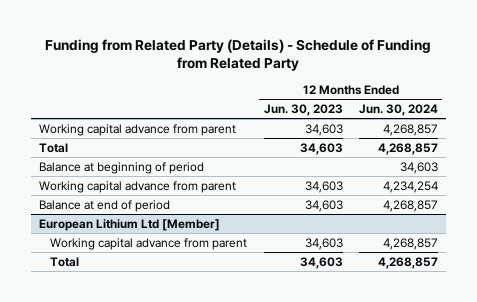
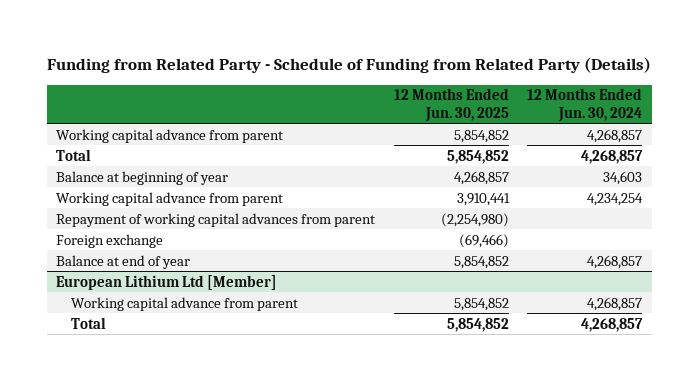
[45,38,432,72] Funding from Related Party (Details) - Schedule of Funding from Related Party -> [47,56,652,73] Funding from Related Party - Schedule of Funding from Related Party (Details)
[263,104,343,117] Jun. 30, 2023 -> none
none -> [393,88,509,122] 12 Months Ended Jun. 30, 2025
[39,161,205,174] Balance at beginning of period -> [56,170,229,185] Balance at beginning of year
none -> [56,212,376,227] Repayment of working capital advances from parent
none -> [56,233,164,248] Foreign exchange
[39,199,171,212] Balance at end of period -> [56,254,191,269] Balance at end of year

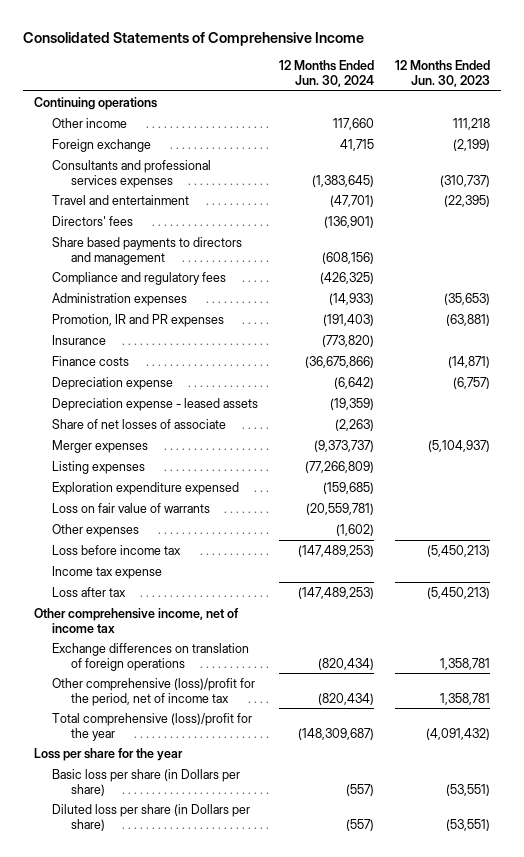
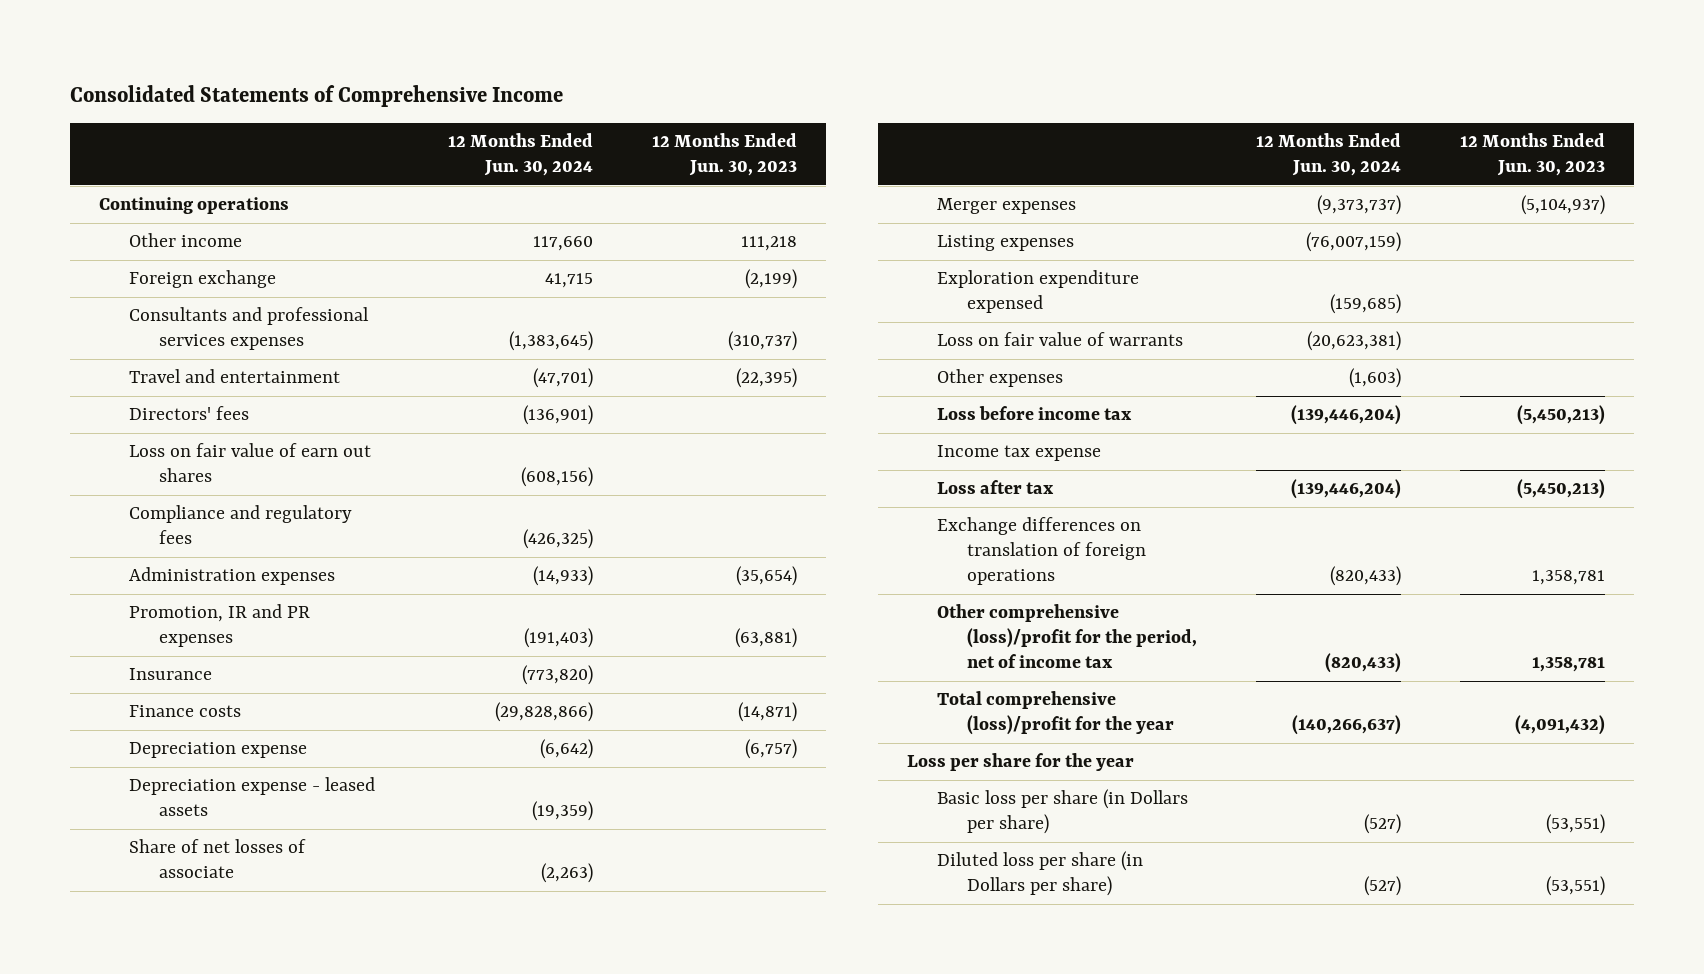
[52,237,243,265] Share based payments to directors and management -> [129,443,372,483] Loss on fair value of earn out shares
[444,293,491,306] (35,653) -> [735,566,797,587] (35,654)
[305,356,375,369] (36,675,866) -> [494,702,593,723] (29,828,866)
[305,461,375,474] (77,266,809) -> [1305,232,1401,253] (76,007,159)
[306,503,375,516] (20,559,781) -> [1306,331,1401,352] (20,623,381)
[336,524,375,537] (1,602) -> [1348,368,1401,389] (1,603)
[298,545,375,558] (147,489,253) -> [1290,405,1401,426] (139,446,204)
[33,608,239,633] Other comprehensive income, net of income tax -> none
[298,587,375,600] (147,489,253) -> [1290,479,1401,500] (139,446,204)
[318,657,375,670] (820,434) -> [1329,566,1401,587] (820,433)
[318,692,375,705] (820,434) -> [1324,653,1401,674] (820,433)
[298,727,375,740] (148,309,687) -> [1291,715,1401,736] (140,266,637)
[346,783,375,796] (557) -> [1363,814,1401,835] (527)
[346,818,375,831] (557) -> [1363,876,1401,897] (527)

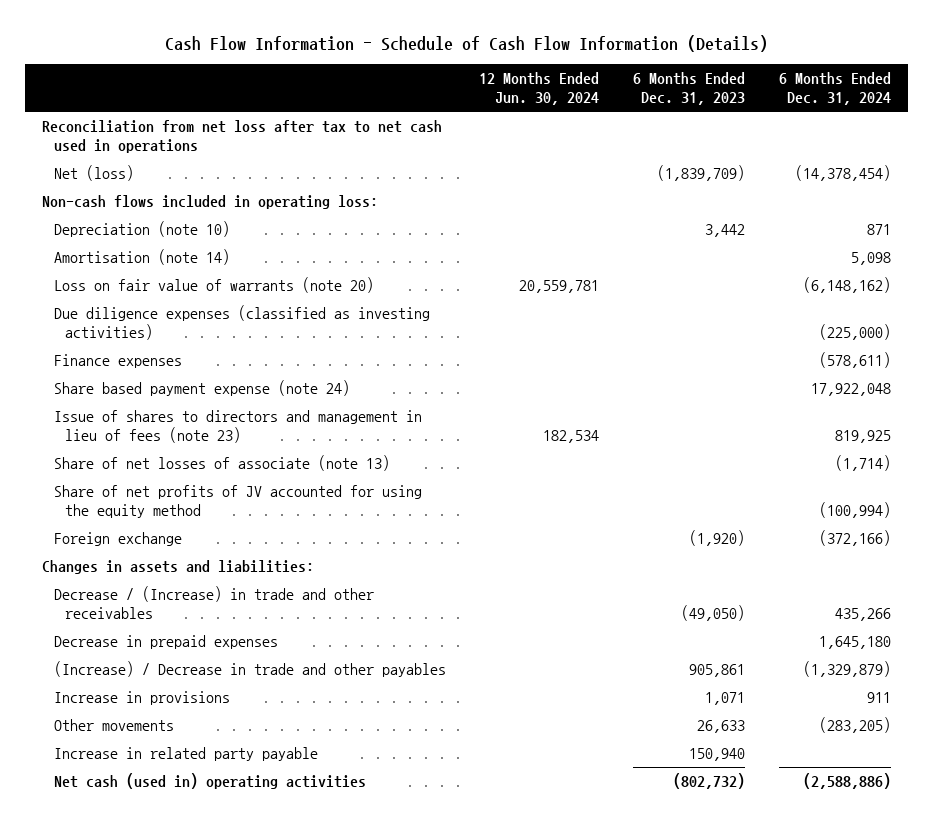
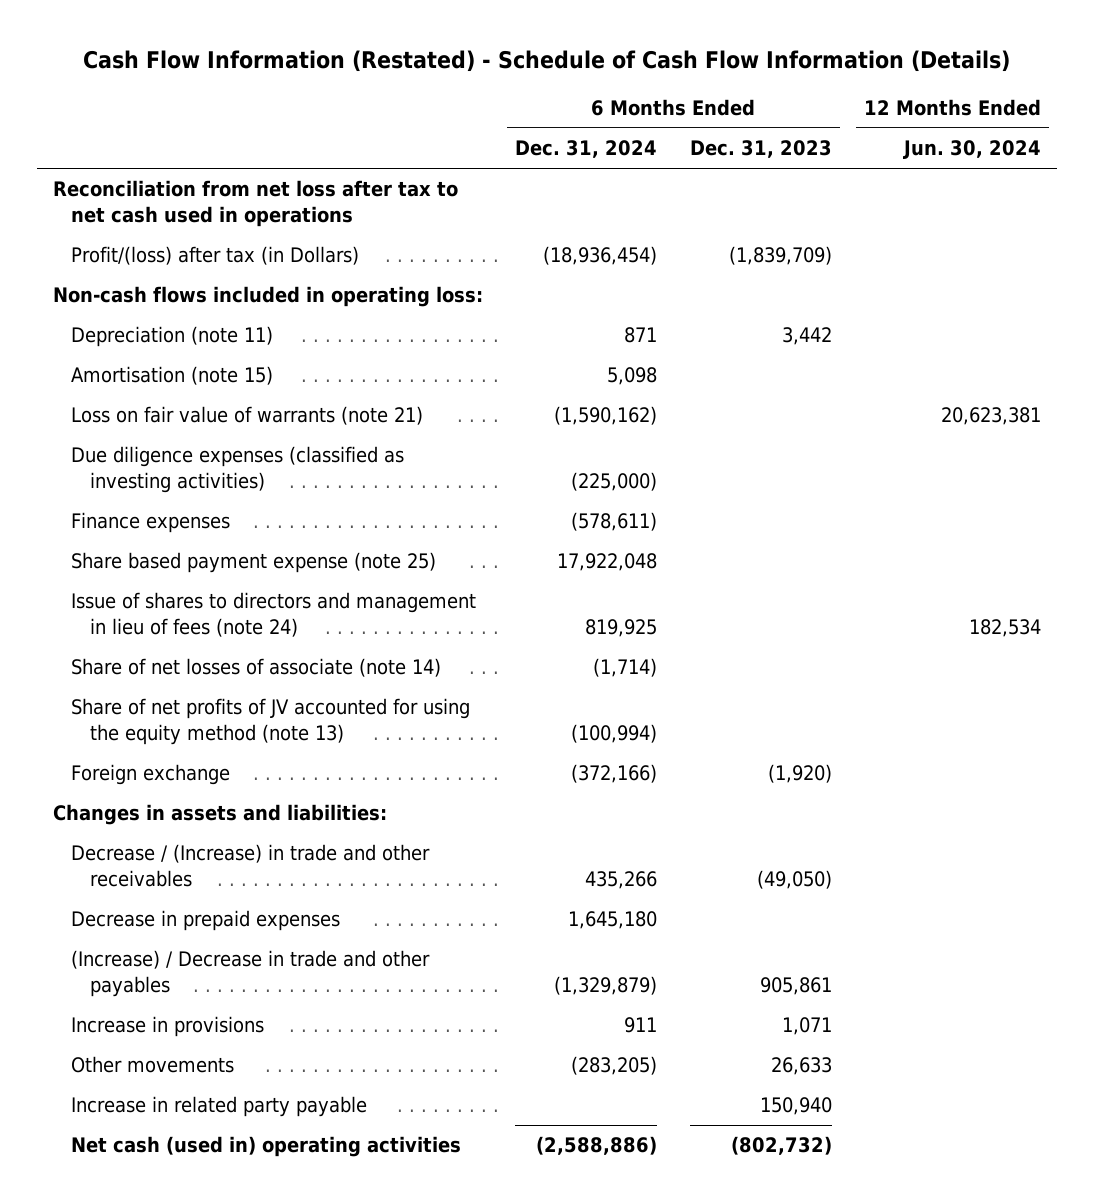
[164,34,768,52] Cash Flow Information - Schedule of Cash Flow Information (Details) -> [82,49,1010,72] Cash Flow Information (Restated) - Schedule of Cash Flow Information (Details)
[53,165,134,182] Net (loss) -> none
none -> [71,246,360,266] Profit/(loss) after tax (in Dollars)
[53,221,230,238] Depreciation (note 10) -> [71,326,274,348] Depreciation (note 11)
[53,249,230,266] Amortisation (note 14) -> [71,366,274,386] Amortisation (note 15)
[53,277,374,294] Loss on fair value of warrants (note 20) -> [71,406,424,426] Loss on fair value of warrants (note 21)
[519,280,600,294] 20,559,781 -> [941,407,1042,426] 20,623,381
[803,277,892,294] (6,148,162) -> [554,406,658,426] (1,590,162)
[53,380,350,397] Share based payment expense (note 24) -> [71,552,437,574] Share based payment expense (note 25)
[53,410,422,443] Issue of shares to directors and management in lieu of fees (note 23) -> [71,592,477,638] Issue of shares to directors and management in lieu of fees (note 24)
[53,455,390,472] Share of net losses of associate (note 13) -> [71,658,442,678] Share of net losses of associate (note 14)
[53,485,422,518] Share of net profits of JV accounted for using the equity method -> [71,698,471,746] Share of net profits of JV accounted for using the equity method (note 13)

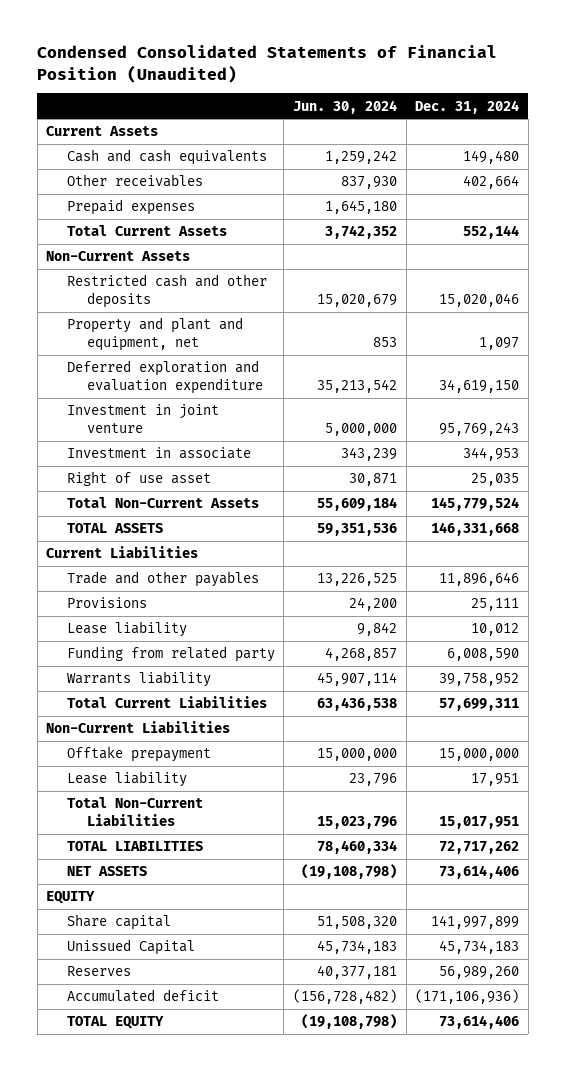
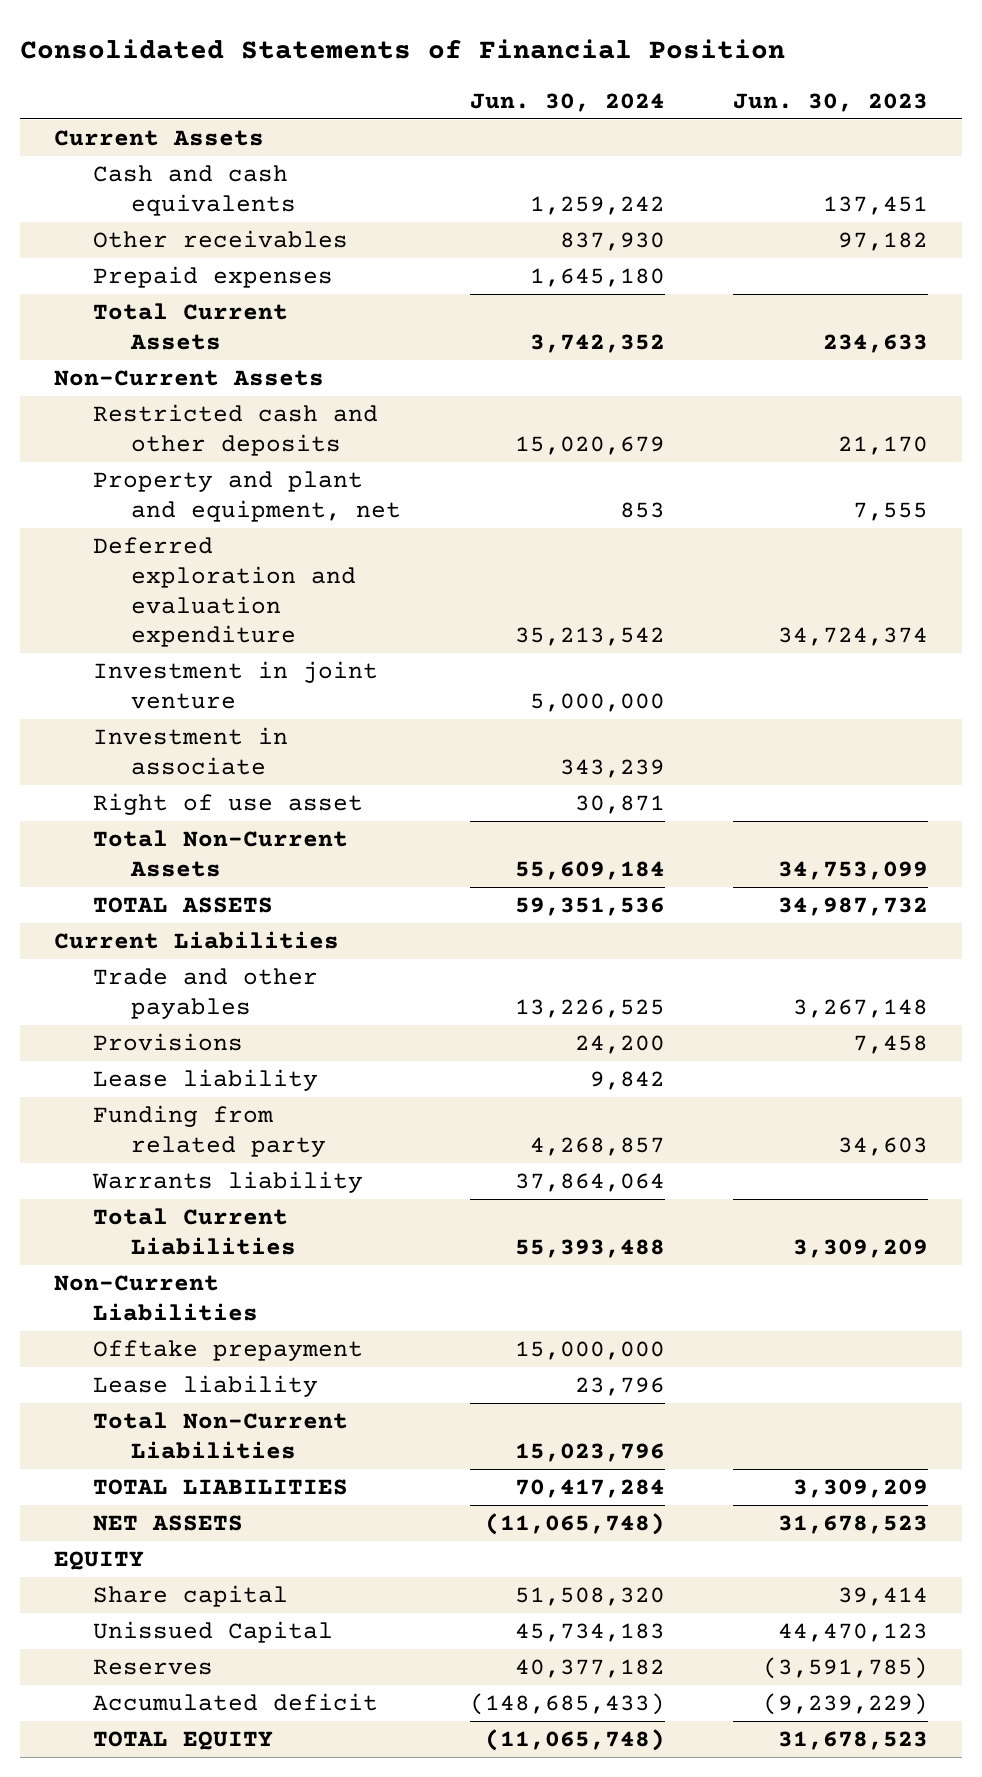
[37,45,498,83] Condensed Consolidated Statements of Financial Position (Unaudited) -> [20,39,786,60] Consolidated Statements of Financial Position
[415,99,520,114] Dec. 31, 2024 -> none
none -> [732,92,928,112] Jun. 30, 2023
[316,672,397,687] 45,907,114 -> [514,1173,665,1193] 37,864,064
[316,697,397,712] 63,436,538 -> [514,1238,665,1258] 55,393,488
[316,840,397,855] 78,460,334 -> [514,1479,665,1499] 70,417,284
[300,864,397,880] (19,108,798) -> [484,1513,665,1536] (11,065,748)
[316,965,397,980] 40,377,181 -> [514,1659,665,1679] 40,377,182
[292,989,397,1005] (156,728,482) -> [469,1693,665,1716] (148,685,433)
[300,1014,397,1030] (19,108,798) -> [484,1729,665,1752] (11,065,748)

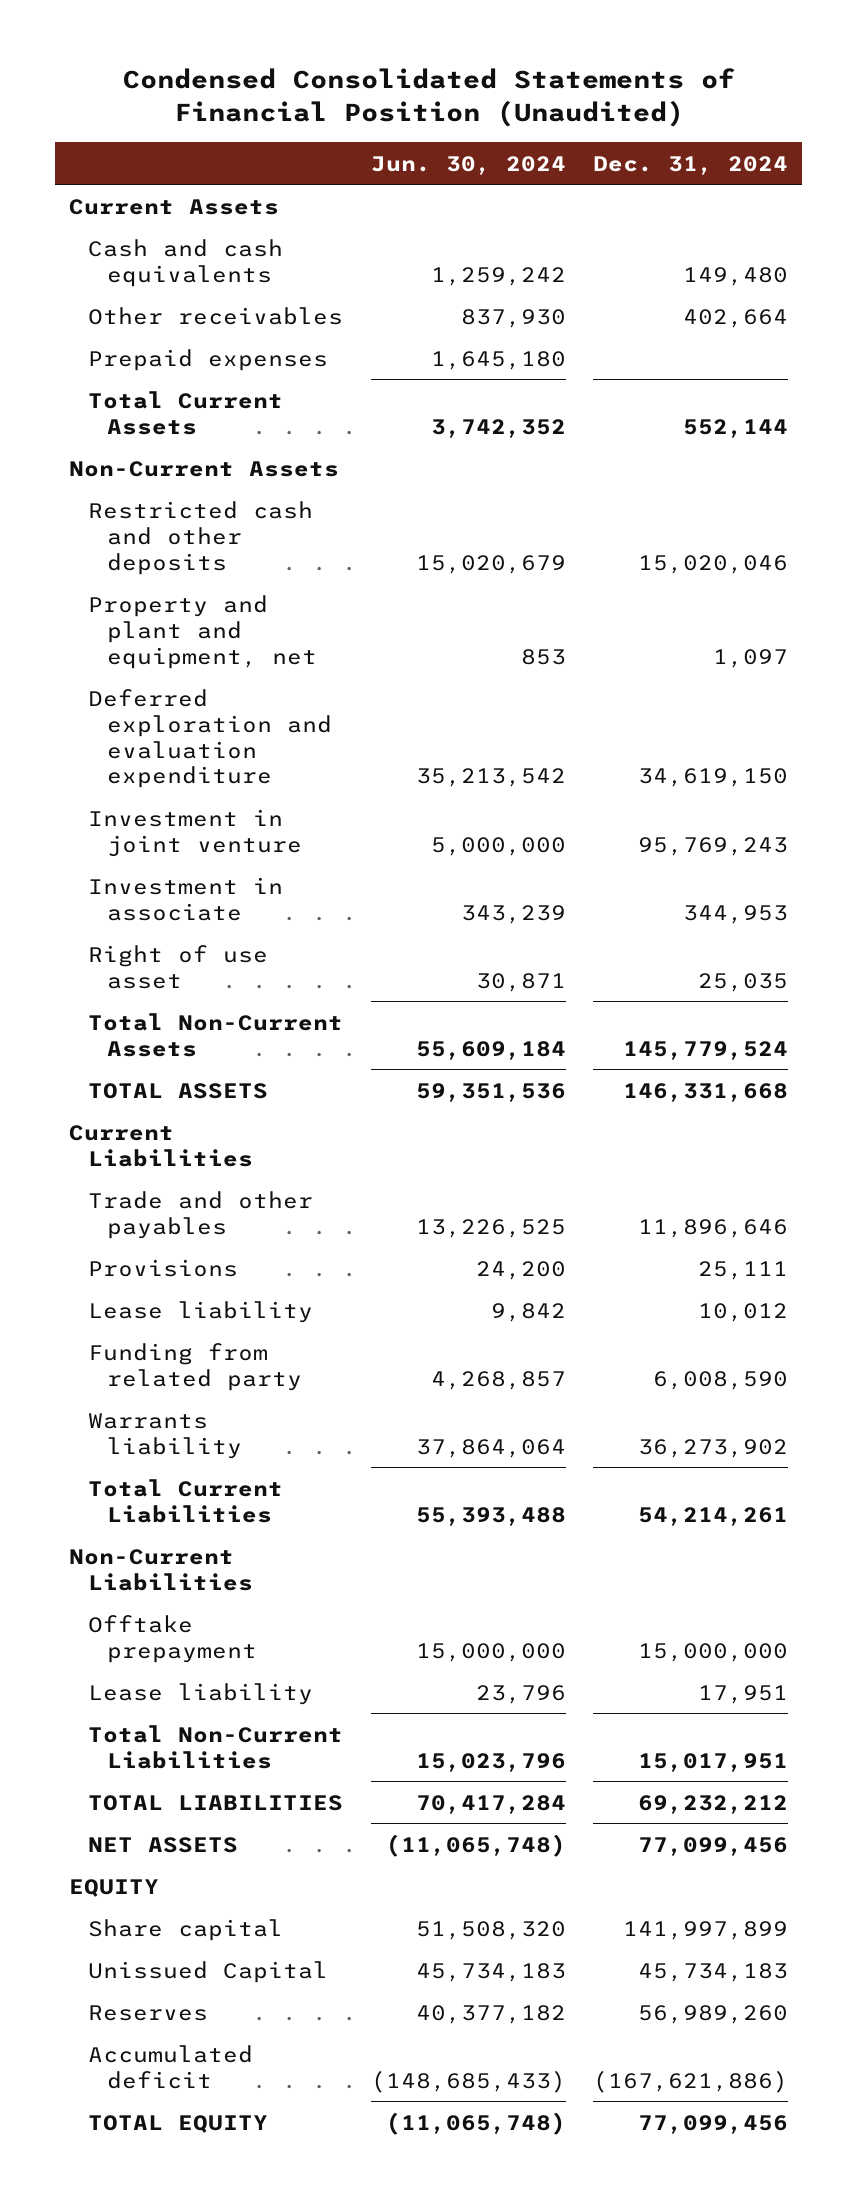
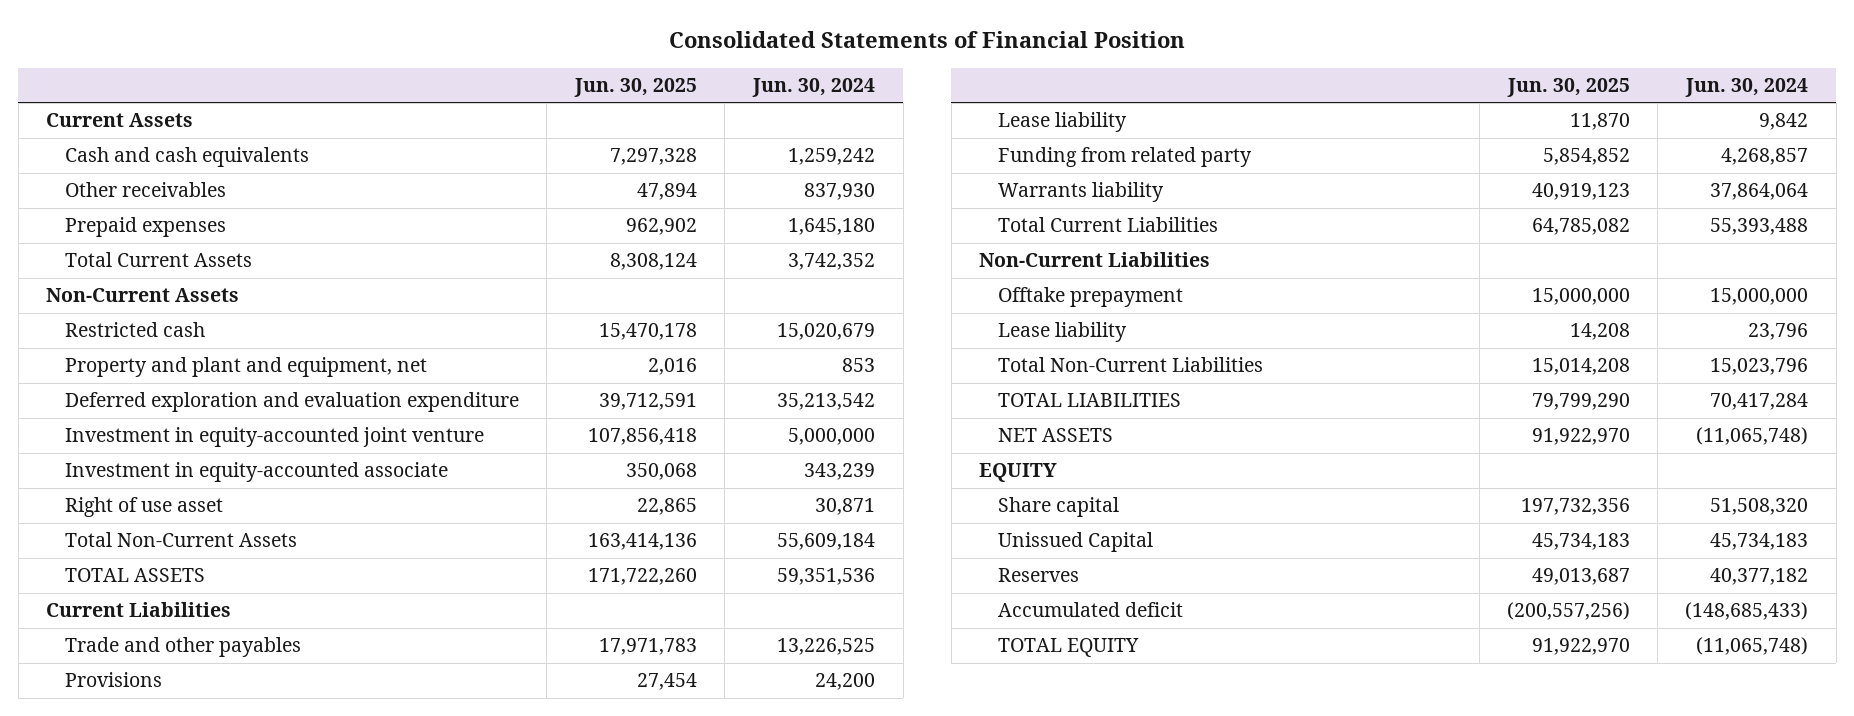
[122,67,735,127] Condensed Consolidated Statements of Financial Position (Unaudited) -> [669,31,1186,49] Consolidated Statements of Financial Position
[593,155,789,175] Dec. 31, 2024 -> none
none -> [573,77,697,97] Jun. 30, 2025
[87,500,313,575] Restricted cash and other deposits -> [64,322,205,338] Restricted cash
[87,808,302,857] Investment in joint venture -> [64,427,484,448] Investment in equity-accounted joint venture
[87,876,283,921] Investment in associate -> [64,462,448,483] Investment in equity-accounted associate

